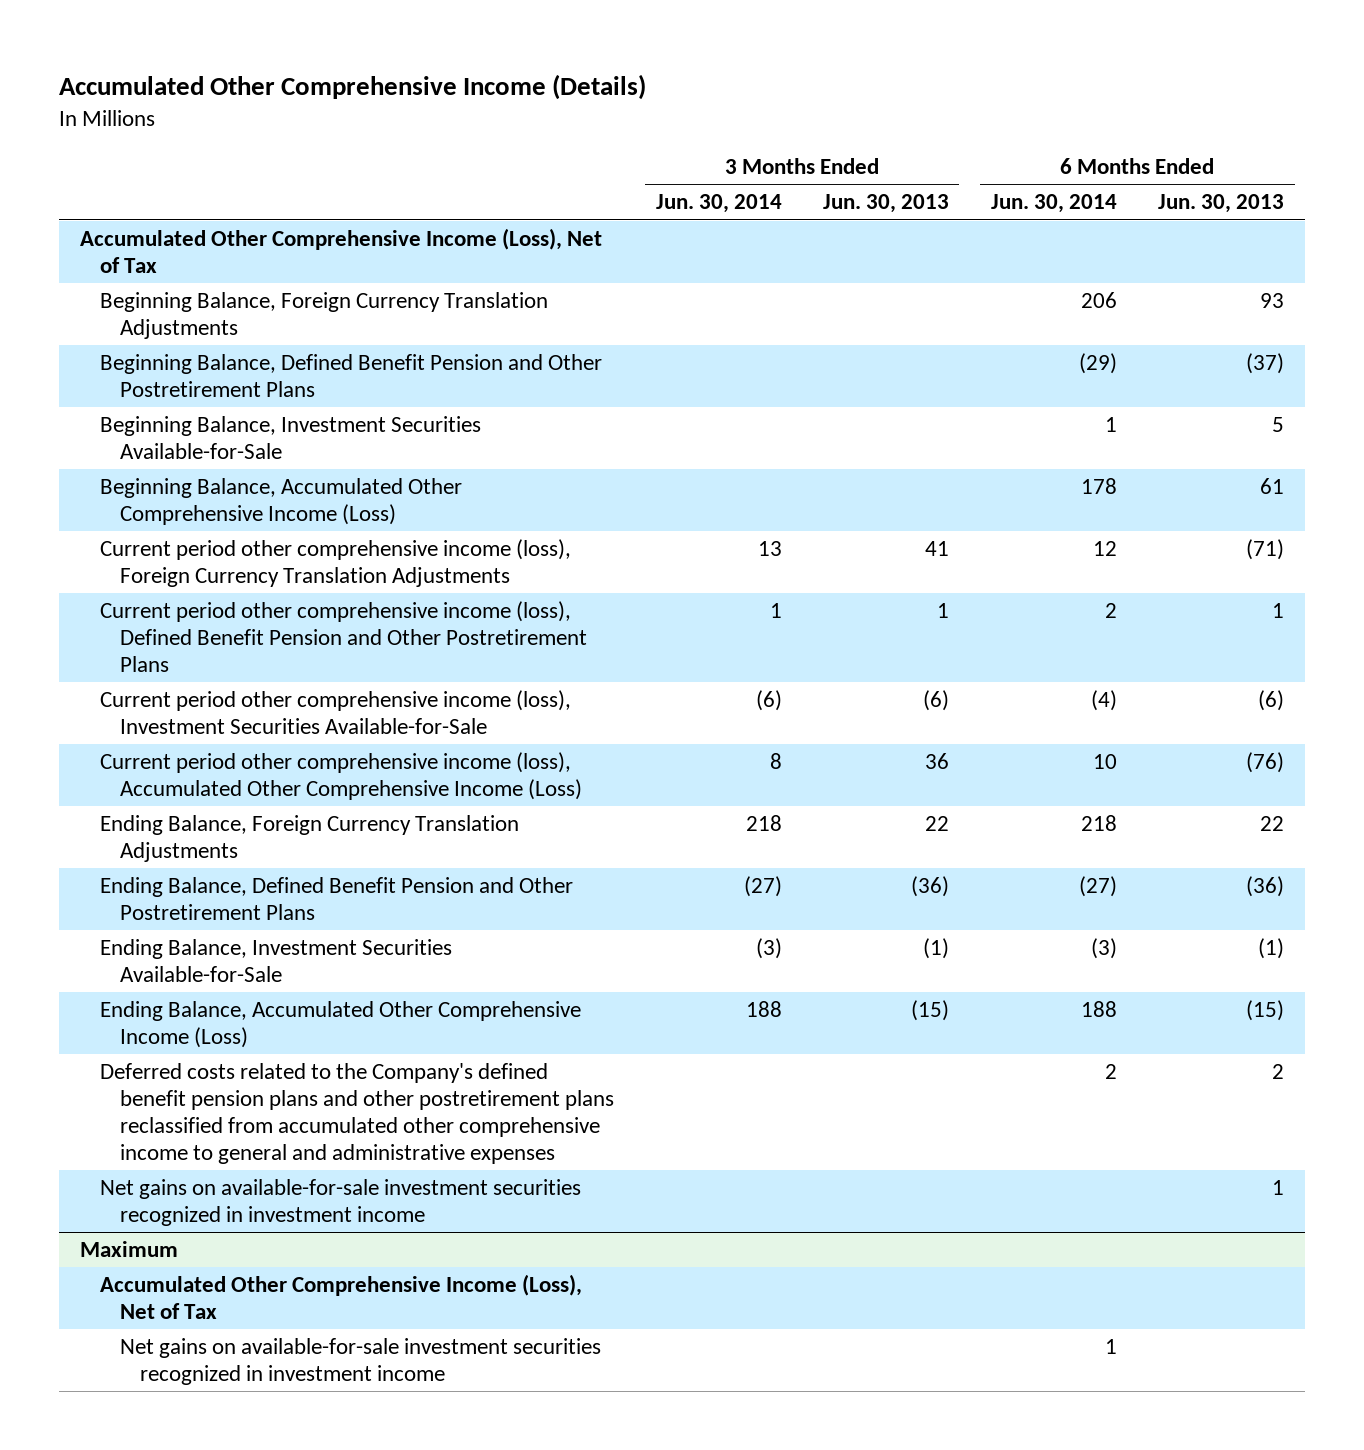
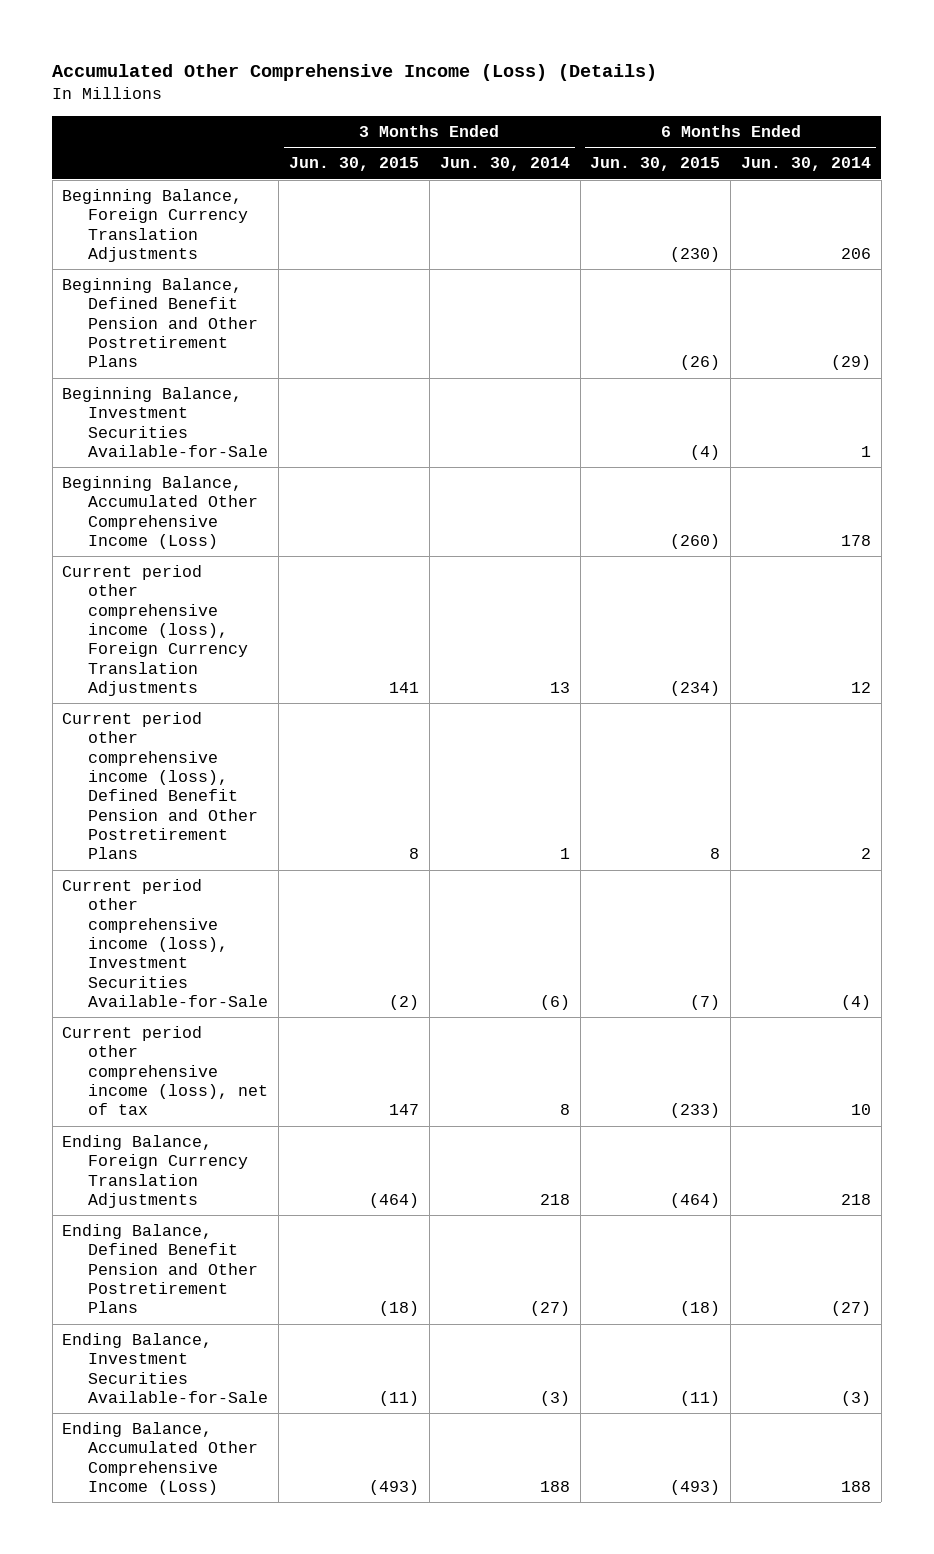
[58,73,646,100] Accumulated Other Comprehensive Income (Details) -> [52,64,658,82] Accumulated Other Comprehensive Income (Loss) (Details)
[823,194,950,214] Jun. 30, 2013 -> none
[1158,194,1285,214] Jun. 30, 2013 -> none
none -> [289,157,420,172] Jun. 30, 2015
none -> [590,157,721,172] Jun. 30, 2015
[79,228,602,274] Accumulated Other Comprehensive Income (Loss), Net of Tax -> none
[99,752,582,801] Current period other comprehensive income (loss), Accumulated Other Comprehensive Income (Loss) -> [62,1026,269,1116] Current period other comprehensive income (loss), net of tax
[99,1063,614,1165] Deferred costs related to the Company's defined benefit pension plans and other postretirement plans reclassified from accumulated other comprehensive income to general and administrative expenses -> none
[99,1179,581,1227] Net gains on available-for-sale investment securities recognized in investment income -> none
[79,1241,178,1258] Maximum -> none
[99,1274,582,1320] Accumulated Other Comprehensive Income (Loss), Net of Tax -> none
[119,1338,601,1386] Net gains on available-for-sale investment securities recognized in investment income -> none

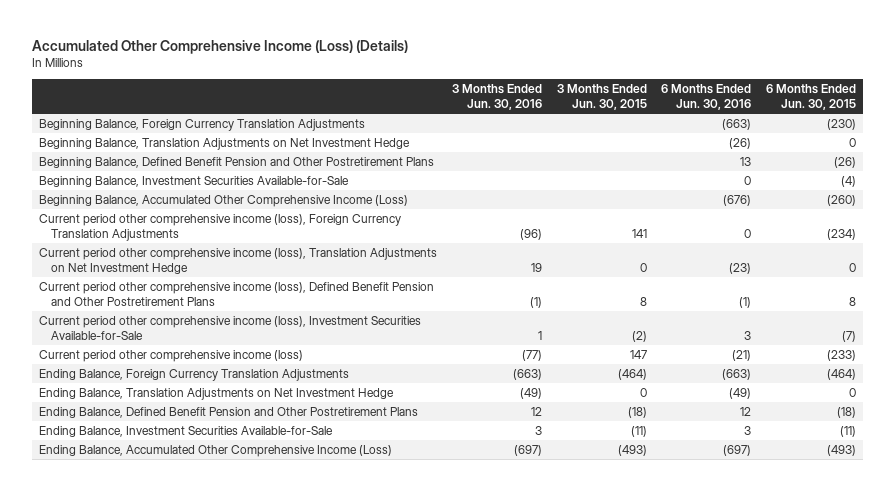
[439,157,570,172] Jun. 30, 2014 -> none
[741,157,872,172] Jun. 30, 2014 -> none
none -> [451,84,542,111] 3 Months Ended Jun. 30, 2016
none -> [661,84,752,111] 6 Months Ended Jun. 30, 2016
none -> [39,137,411,150] Beginning Balance, Translation Adjustments on Net Investment Hedge
none -> [39,247,438,275] Current period other comprehensive income (loss), Translation Adjustments on Net Investment Hedge
[62,1026,269,1116] Current period other comprehensive income (loss), net of tax -> [39,349,304,362] Current period other comprehensive income (loss)
none -> [39,387,395,400] Ending Balance, Translation Adjustments on Net Investment Hedge

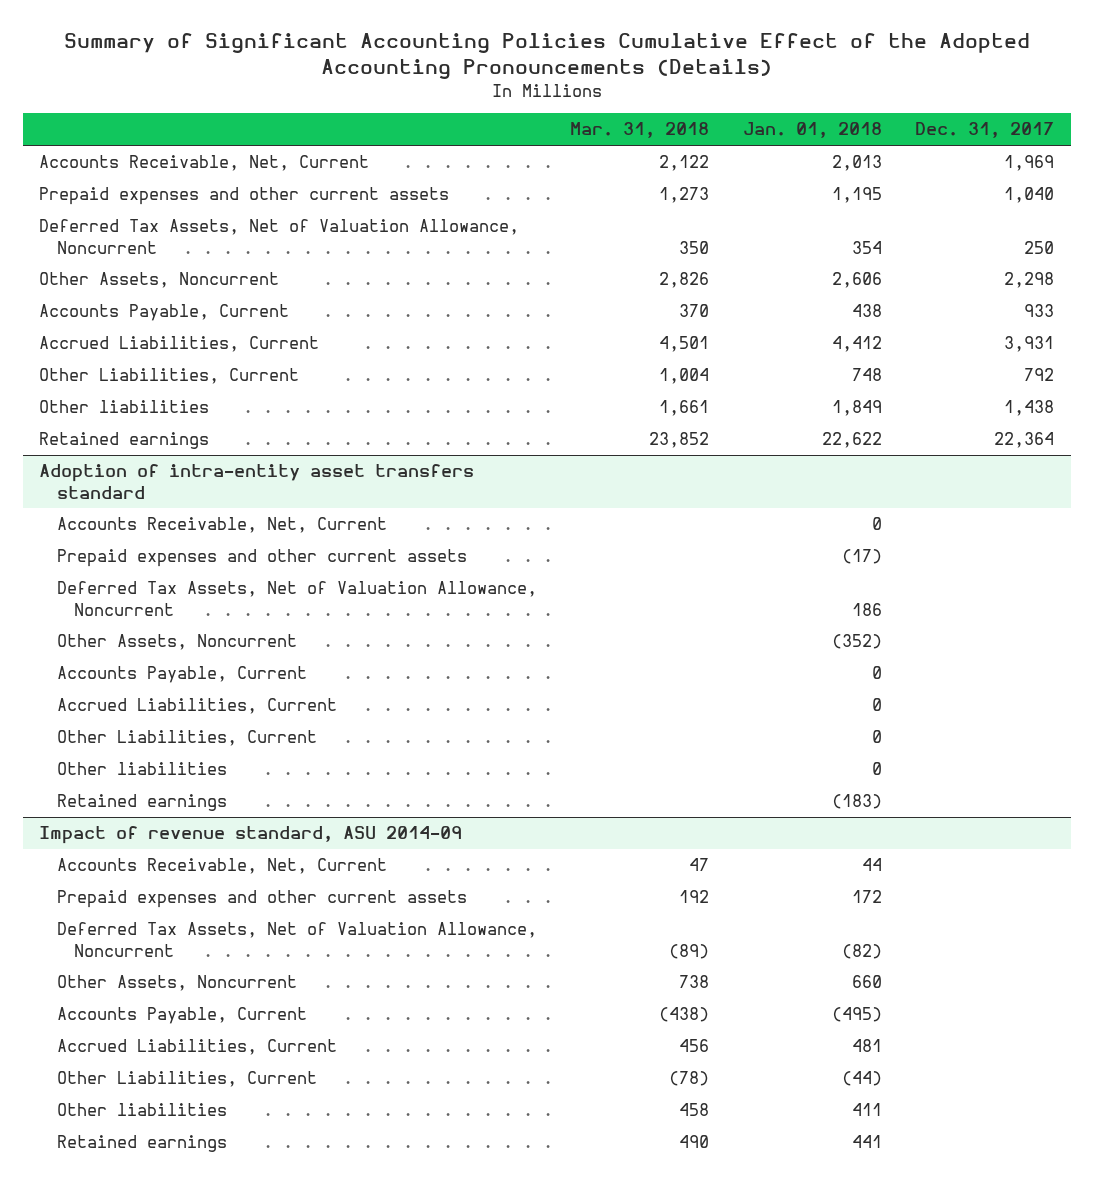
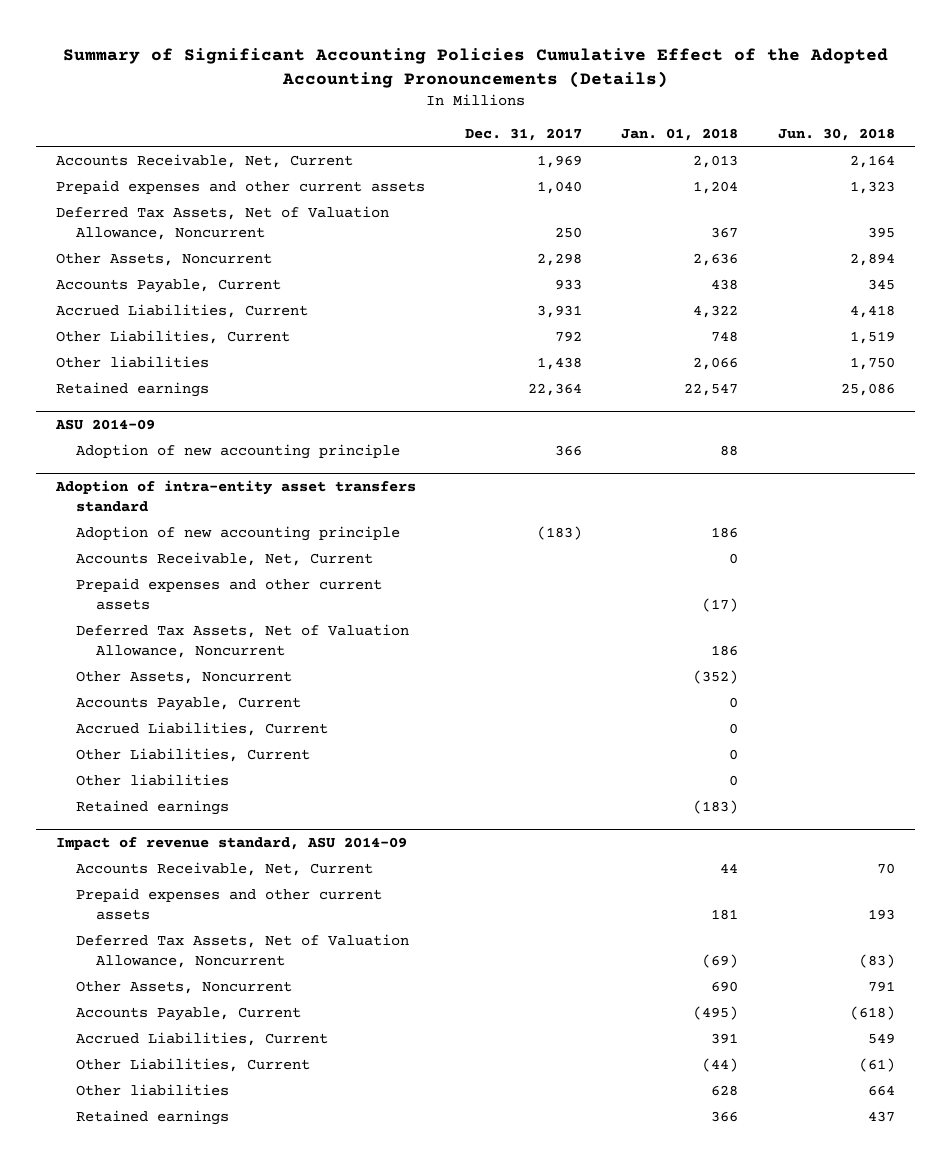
[570,122,710,139] Mar. 31, 2018 -> none
none -> [778,128,896,142] Jun. 30, 2018
[831,187,882,204] 1,195 -> [693,181,739,195] 1,204
[851,240,882,254] 354 -> [711,227,739,239] 367
[831,272,882,289] 2,606 -> [693,253,739,267] 2,636
[831,336,882,353] 4,412 -> [693,305,739,319] 4,322
[831,400,882,417] 1,849 -> [693,357,739,371] 2,066
[821,432,882,449] 22,622 -> [684,383,739,397] 22,547
none -> [55,419,156,431] ASU 2014-09
none -> [76,444,401,460] Adoption of new accounting principle
none -> [76,526,401,542] Adoption of new accounting principle
[851,890,882,904] 172 -> [711,909,739,921] 181
[841,943,882,959] (82) -> [702,954,739,969] (69)
[851,975,882,989] 660 -> [711,981,739,993] 690
[851,1039,882,1053] 481 -> [711,1033,739,1045] 391
[851,1103,882,1117] 411 -> [711,1085,739,1097] 628
[851,1135,882,1149] 441 -> [711,1111,739,1123] 366

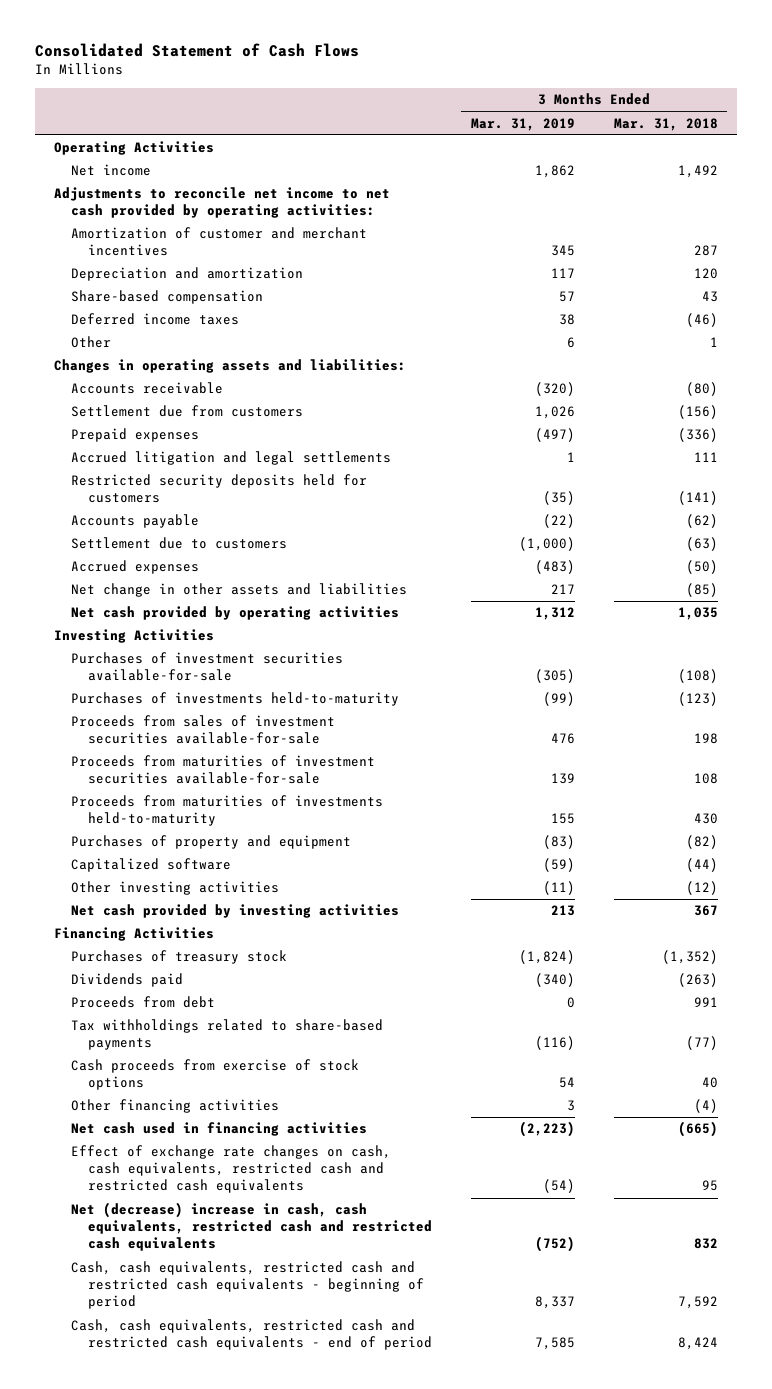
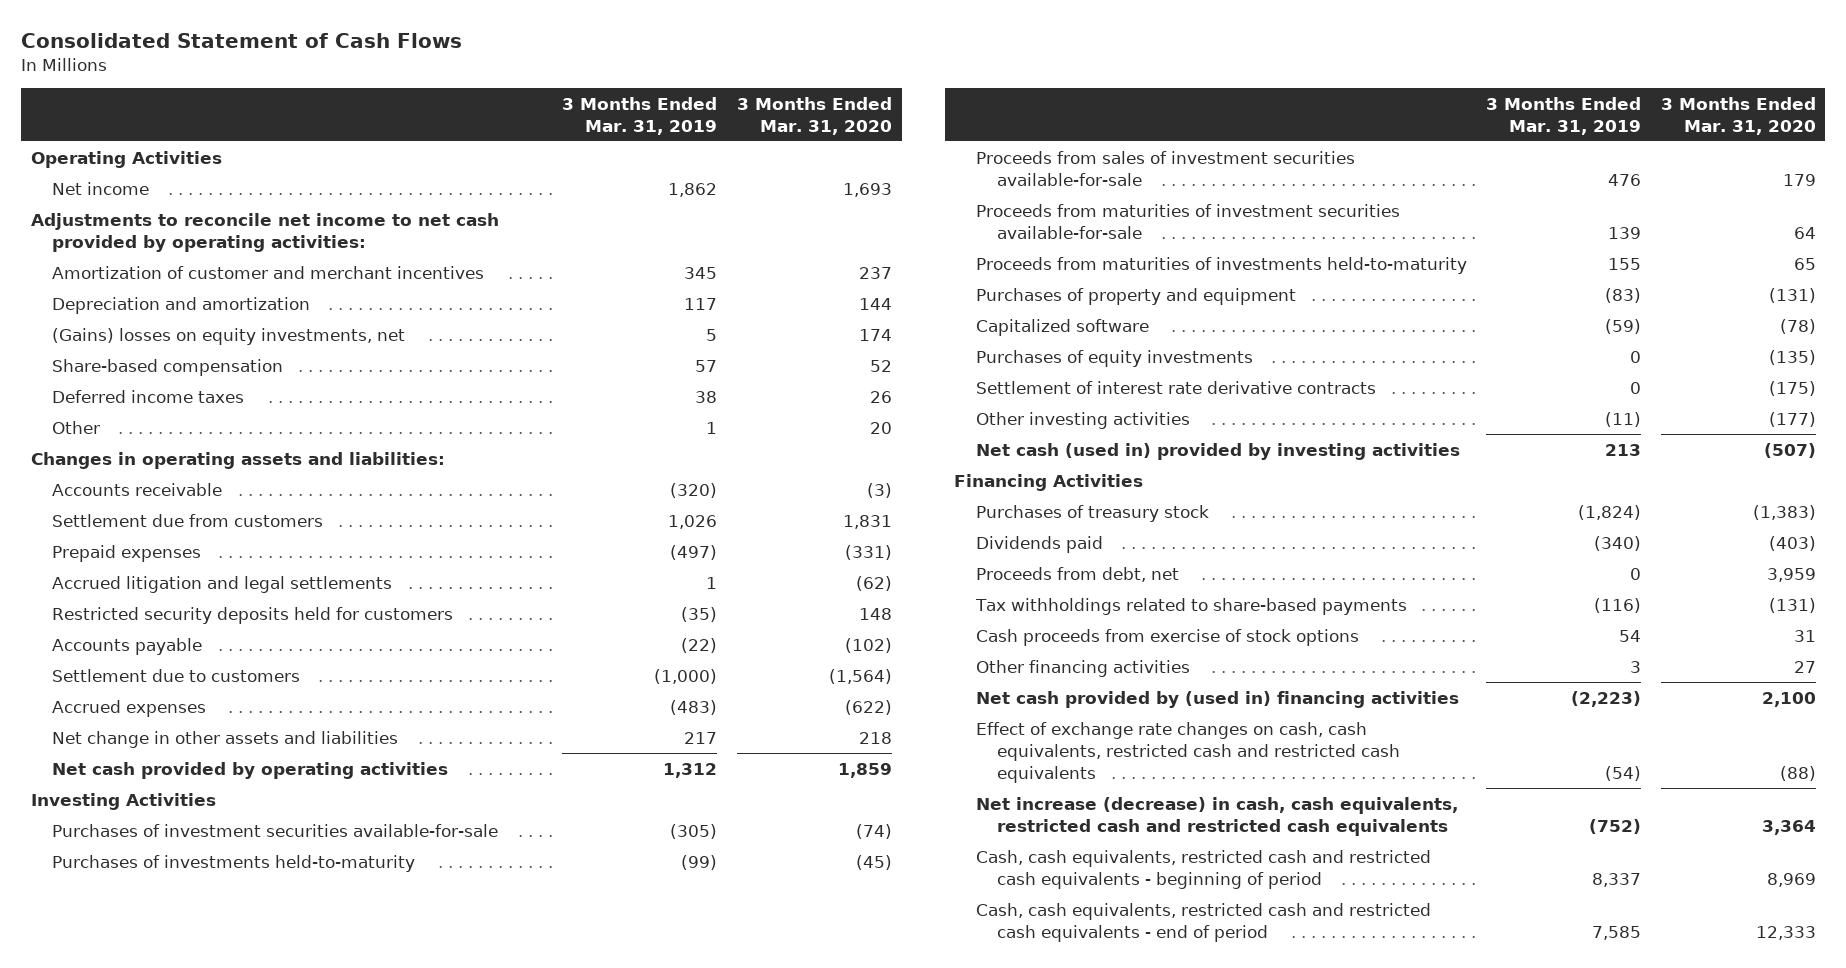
[613,117,718,131] Mar. 31, 2018 -> none
none -> [737,96,893,135] 3 Months Ended Mar. 31, 2020
none -> [51,327,405,345] (Gains) losses on equity investments, net
[566,337,575,349] 6 -> [706,421,718,434] 1
none -> [975,349,1253,367] Purchases of equity investments
none -> [975,380,1376,394] Settlement of interest rate derivative contracts
[71,904,400,919] Net cash provided by investing activities -> [975,442,1460,460] Net cash (used in) provided by investing activities
[71,996,216,1009] Proceeds from debt -> [975,566,1179,582] Proceeds from debt, net
[71,1122,368,1137] Net cash used in financing activities -> [975,690,1459,708] Net cash provided by (used in) financing activities
[71,1202,433,1252] Net (decrease) increase in cash, cash equivalents, restricted cash and restricted cash equivalents -> [975,796,1458,836] Net increase (decrease) in cash, cash equivalents, restricted cash and restricted cash equivalents

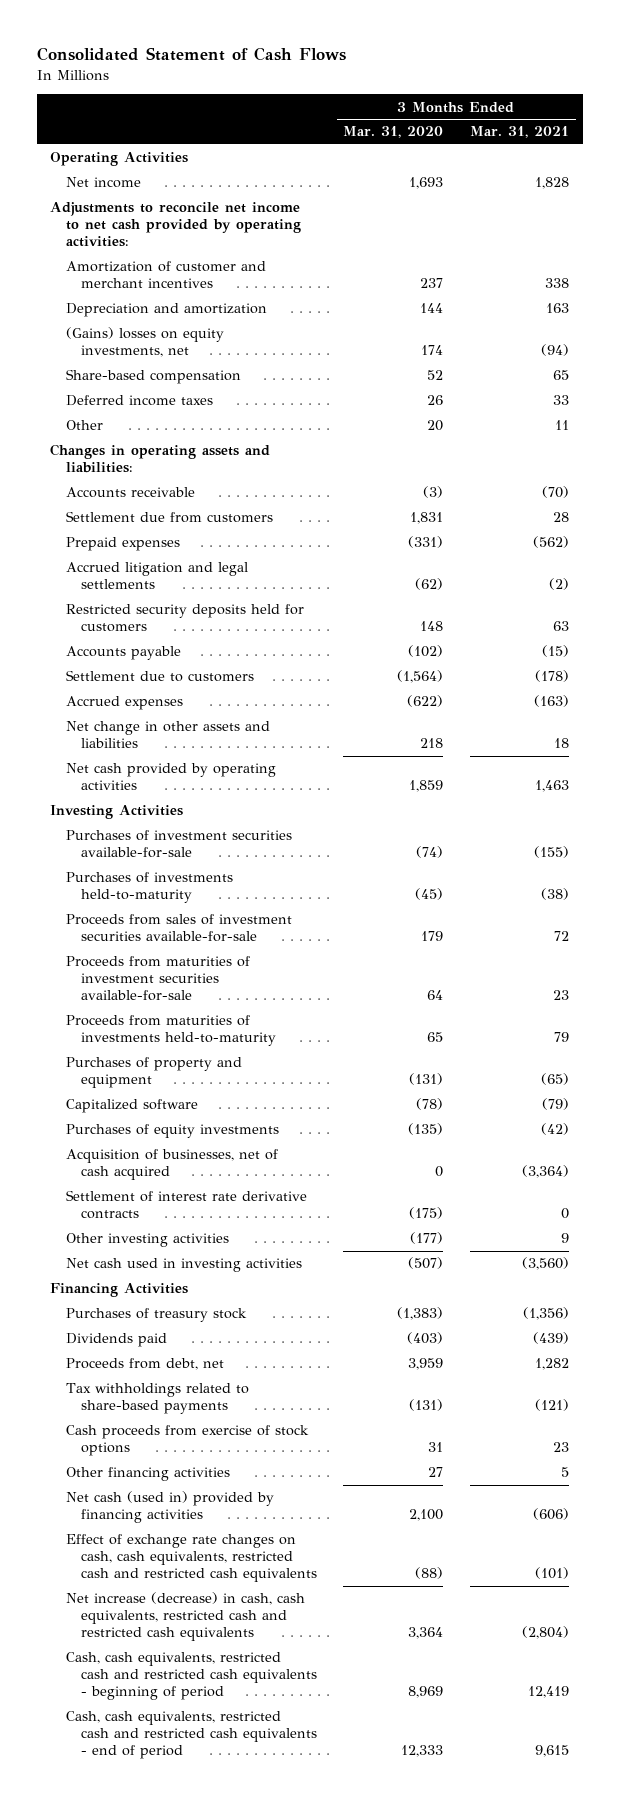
[562,96,718,135] 3 Months Ended Mar. 31, 2019 -> none
none -> [470,126,570,139] Mar. 31, 2021
none -> [65,1149,278,1181] Acquisition of businesses, net of cash acquired
[975,442,1460,460] Net cash (used in) provided by investing activities -> [65,1258,302,1273] Net cash used in investing activities
[975,690,1459,708] Net cash provided by (used in) financing activities -> [65,1491,274,1524] Net cash (used in) provided by financing activities

